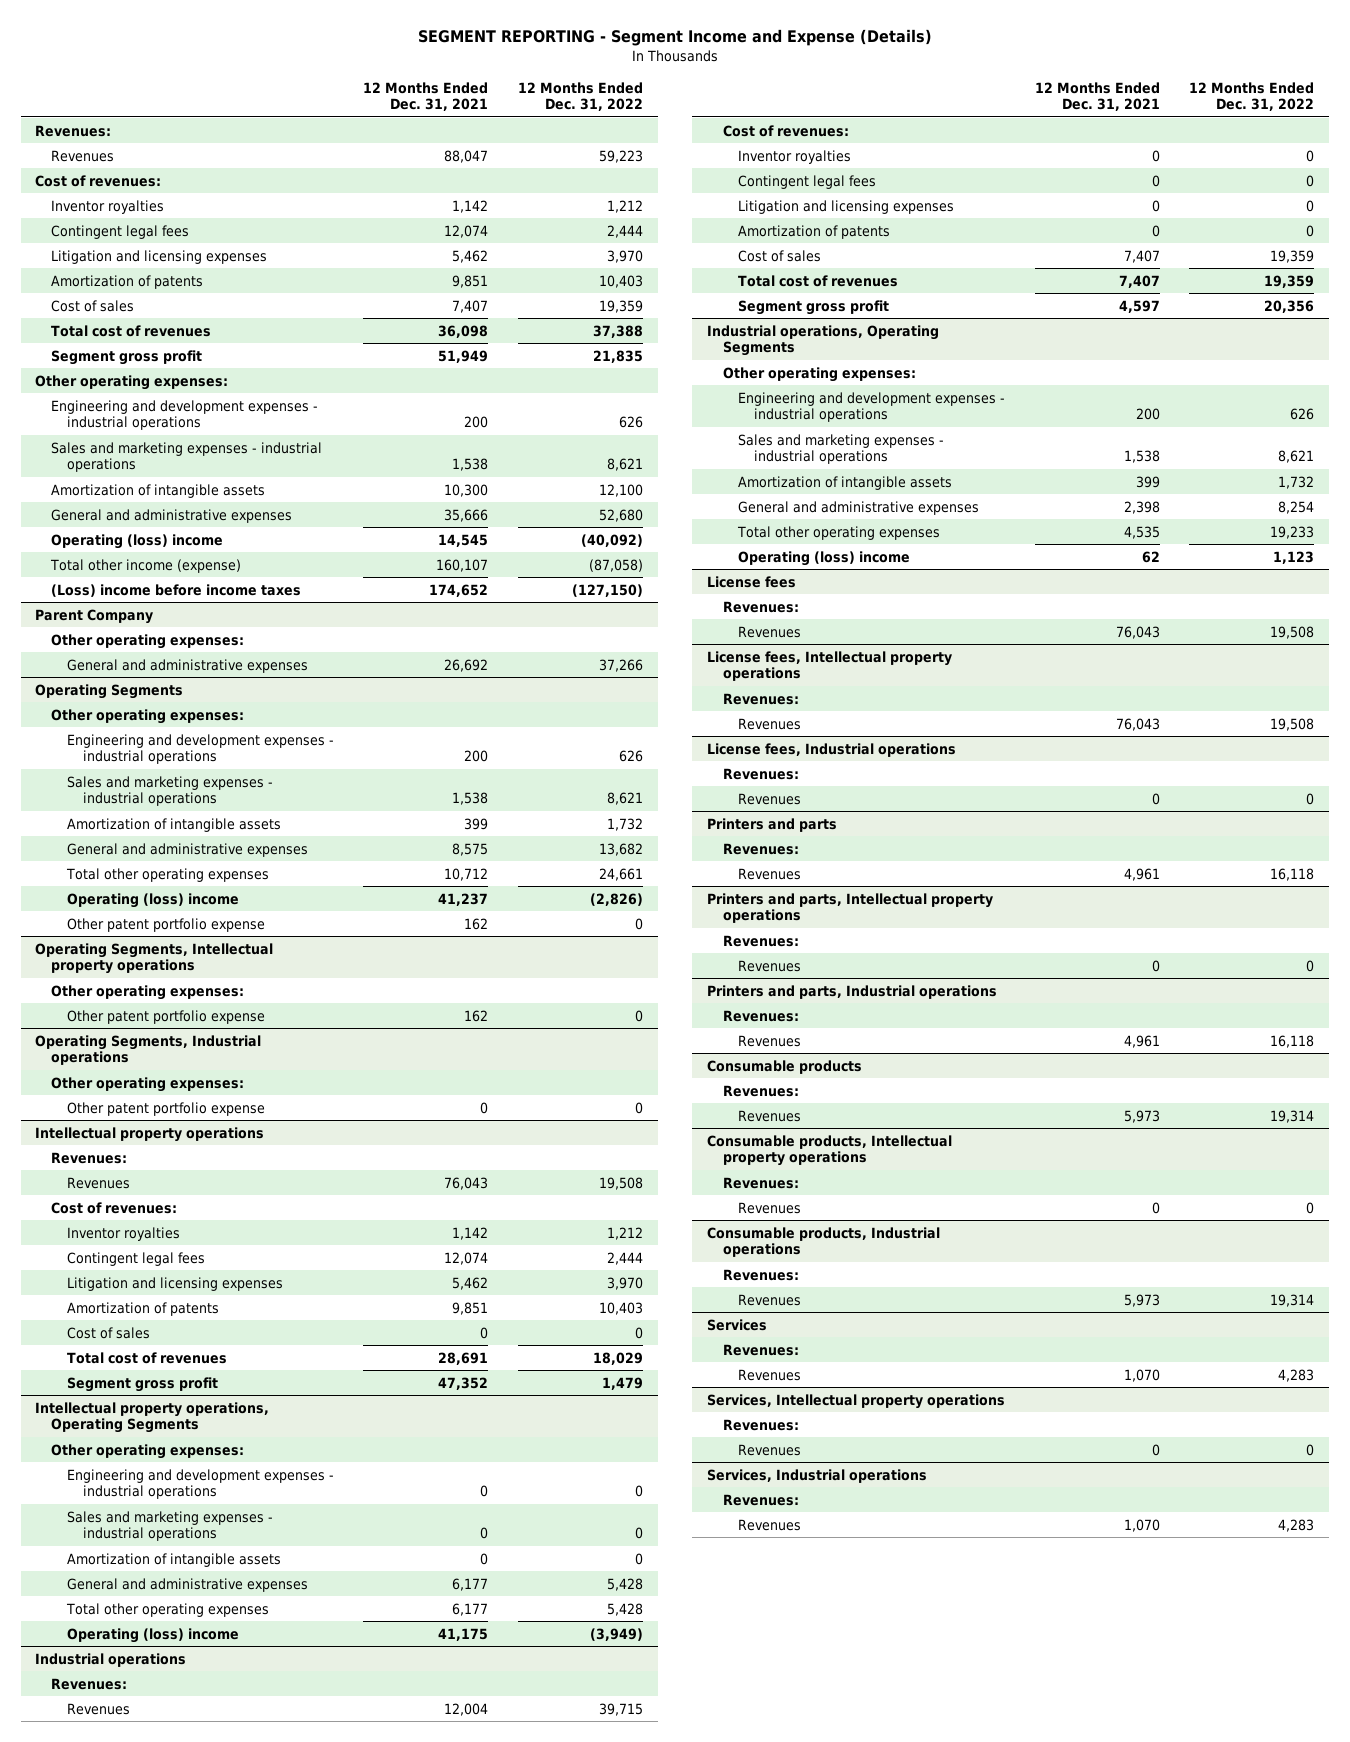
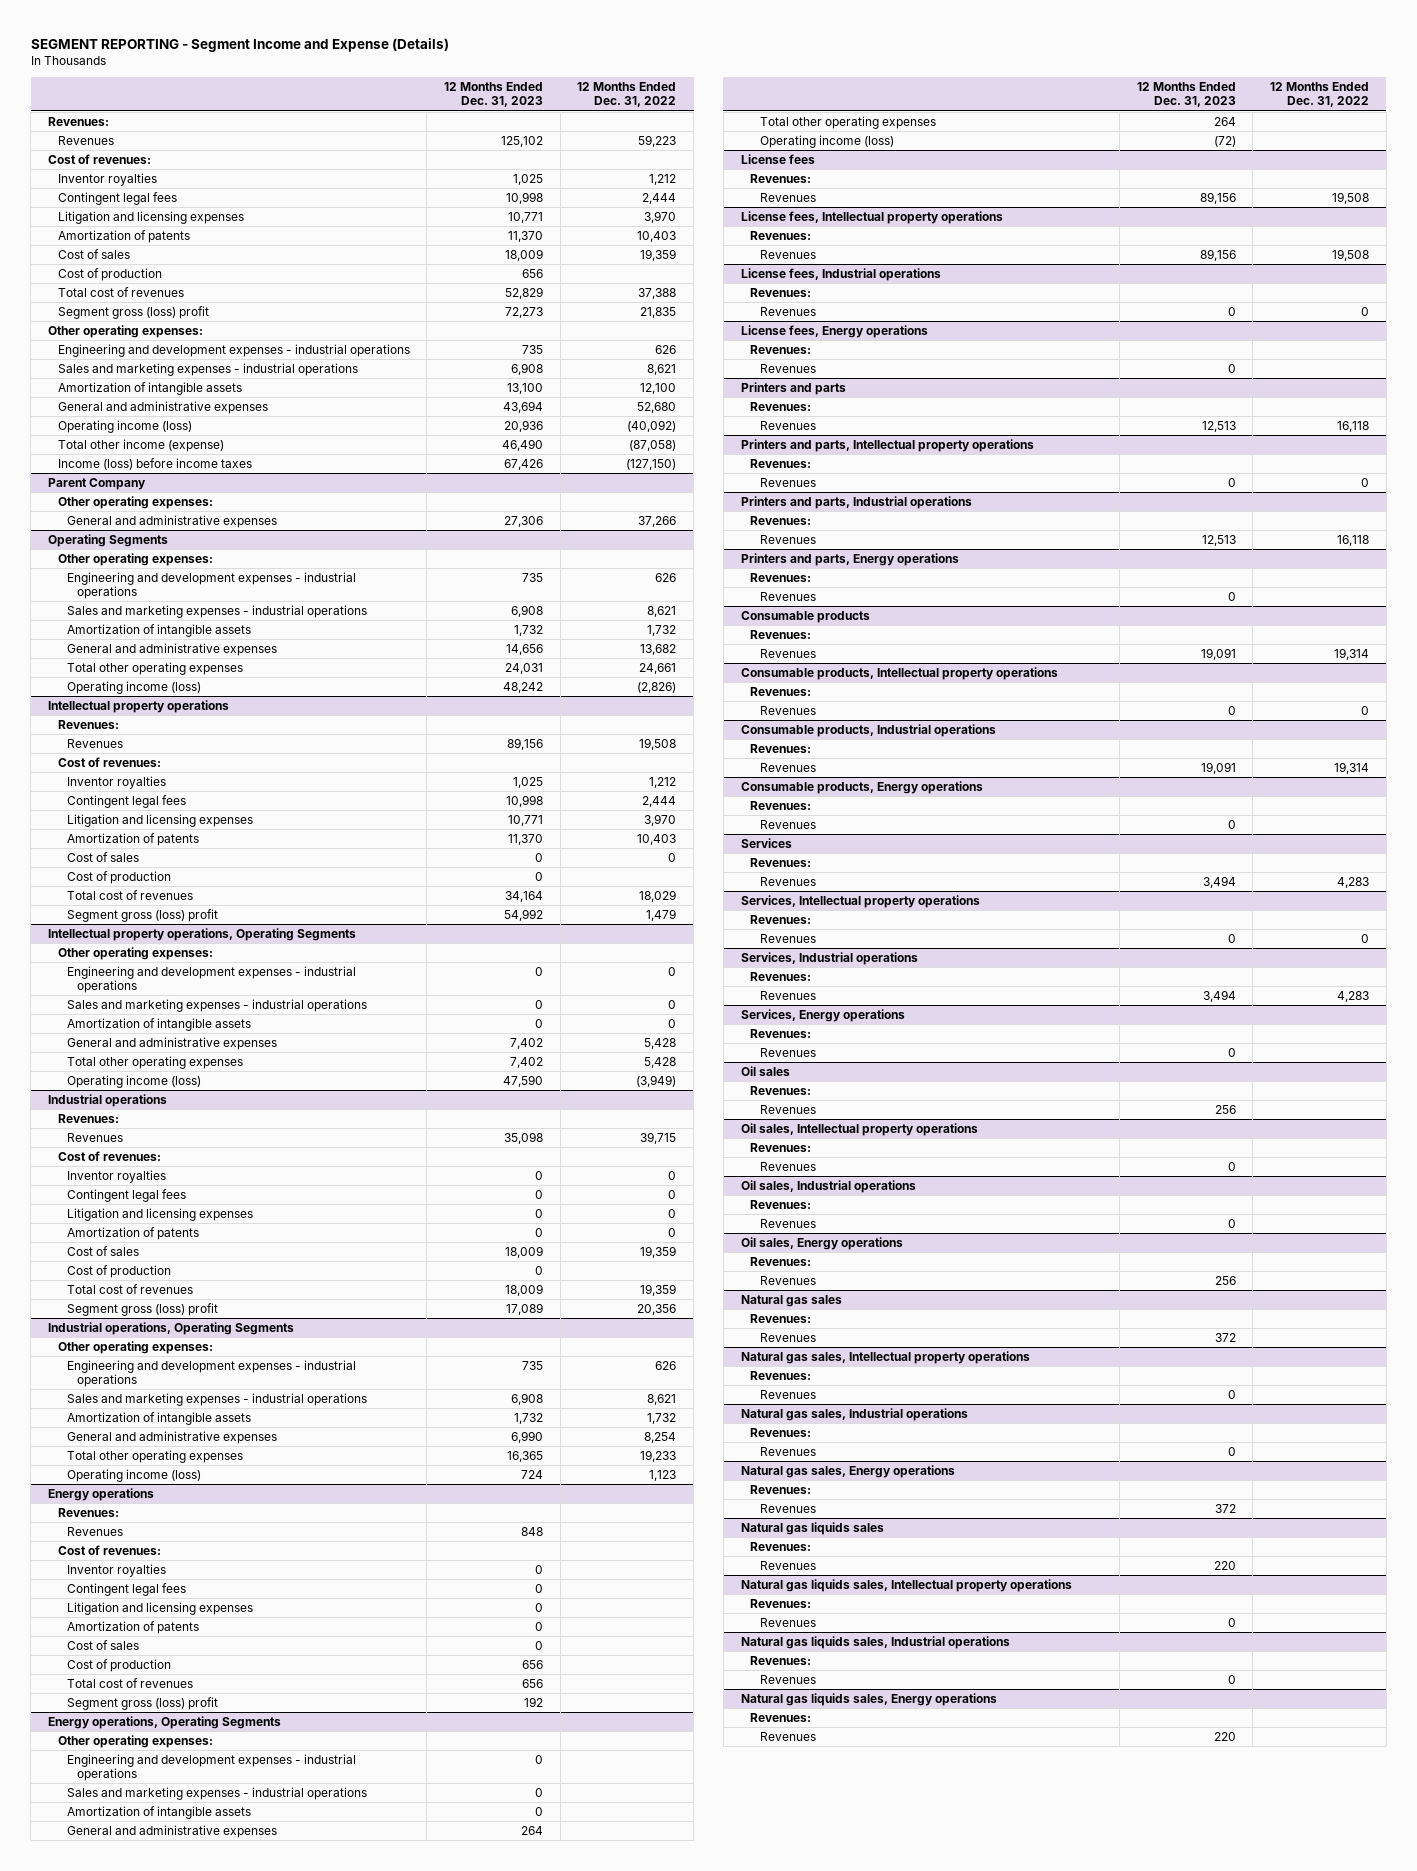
[363,81,489,112] 12 Months Ended Dec. 31, 2021 -> none
none -> [444,82,544,108] 12 Months Ended Dec. 31, 2023
none -> [57,267,162,281] Cost of production
[51,349,203,365] Segment gross profit -> [57,305,209,319] Segment gross (loss) profit
[51,533,224,549] Operating (loss) income -> [57,419,192,433] Operating income (loss)
[51,583,302,597] (Loss) income before income taxes -> [57,457,252,470] Income (loss) before income taxes
[66,917,265,932] Other patent portfolio expense -> none
[35,942,274,975] Operating Segments, Intellectual property operations -> none
[51,984,245,1000] Other operating expenses: -> none
[66,1009,265,1024] Other patent portfolio expense -> none
[35,1034,262,1066] Operating Segments, Industrial operations -> none
[51,1076,245,1092] Other operating expenses: -> none
[66,1101,265,1116] Other patent portfolio expense -> none
[66,892,239,908] Operating (loss) income -> [67,680,202,694] Operating income (loss)
none -> [67,870,172,884] Cost of production
[66,1376,218,1392] Segment gross profit -> [67,908,219,922] Segment gross (loss) profit
[66,1627,239,1643] Operating (loss) income -> [67,1074,202,1088] Operating income (loss)
none -> [67,1264,172,1278] Cost of production
[738,299,890,315] Segment gross profit -> [67,1302,219,1316] Segment gross (loss) profit
[738,550,911,566] Operating (loss) income -> [67,1468,202,1482] Operating income (loss)
none -> [48,1487,155,1501] Energy operations
none -> [57,1507,119,1517] Revenues:
none -> [67,1526,124,1536] Revenues
none -> [57,1544,161,1555] Cost of revenues:
none -> [67,1563,167,1577] Inventor royalties
none -> [67,1582,187,1596] Contingent legal fees
none -> [67,1601,254,1615] Litigation and licensing expenses
none -> [67,1620,200,1634] Amortization of patents
none -> [67,1639,140,1650] Cost of sales
none -> [67,1658,172,1672] Cost of production
none -> [67,1677,194,1688] Total cost of revenues
none -> [67,1696,219,1710] Segment gross (loss) profit
none -> [48,1715,282,1729] Energy operations, Operating Segments
none -> [57,1734,213,1748] Other operating expenses:
none -> [67,1753,357,1782] Engineering and development expenses - industrial operations
none -> [67,1786,368,1800] Sales and marketing expenses - industrial operations
none -> [67,1805,252,1819] Amortization of intangible assets
none -> [67,1824,278,1838] General and administrative expenses
none -> [759,115,936,129] Total other operating expenses
none -> [759,134,894,148] Operating income (loss)
none -> [740,324,928,338] License fees, Energy operations
none -> [750,344,812,354] Revenues:
none -> [759,363,816,373] Revenues
none -> [740,552,959,566] Printers and parts, Energy operations
none -> [750,572,812,582] Revenues:
none -> [759,591,816,601] Revenues
none -> [740,780,983,794] Consumable products, Energy operations
none -> [750,800,812,810] Revenues:
none -> [759,819,816,829] Revenues
none -> [740,1008,905,1022] Services, Energy operations
none -> [750,1028,812,1038] Revenues:
none -> [759,1047,816,1057] Revenues
none -> [740,1065,790,1076] Oil sales
none -> [750,1085,812,1095] Revenues:
none -> [759,1104,816,1114] Revenues
none -> [740,1122,978,1136] Oil sales, Intellectual property operations
none -> [750,1142,812,1152] Revenues:
none -> [759,1161,816,1171] Revenues
none -> [740,1179,916,1193] Oil sales, Industrial operations
none -> [750,1199,812,1209] Revenues:
none -> [759,1218,816,1228] Revenues
none -> [740,1236,903,1250] Oil sales, Energy operations
none -> [750,1256,812,1266] Revenues:
none -> [759,1275,816,1285] Revenues
none -> [740,1294,842,1307] Natural gas sales
none -> [750,1313,812,1323] Revenues:
none -> [759,1332,816,1342] Revenues
none -> [740,1350,1030,1364] Natural gas sales, Intellectual property operations
none -> [750,1370,812,1380] Revenues:
none -> [759,1389,816,1399] Revenues
none -> [740,1407,968,1421] Natural gas sales, Industrial operations
none -> [750,1427,812,1437] Revenues:
none -> [759,1446,816,1456] Revenues
none -> [740,1464,955,1478] Natural gas sales, Energy operations
none -> [750,1484,812,1494] Revenues:
none -> [759,1503,816,1513] Revenues
none -> [740,1521,884,1535] Natural gas liquids sales
none -> [750,1541,812,1551] Revenues:
none -> [759,1560,816,1570] Revenues
none -> [740,1578,1072,1592] Natural gas liquids sales, Intellectual property operations
none -> [750,1598,812,1608] Revenues:
none -> [759,1617,816,1627] Revenues
none -> [740,1635,1010,1649] Natural gas liquids sales, Industrial operations
none -> [750,1655,812,1665] Revenues:
none -> [759,1674,816,1684] Revenues
none -> [740,1692,997,1706] Natural gas liquids sales, Energy operations
none -> [750,1712,812,1722] Revenues:
none -> [759,1731,816,1741] Revenues

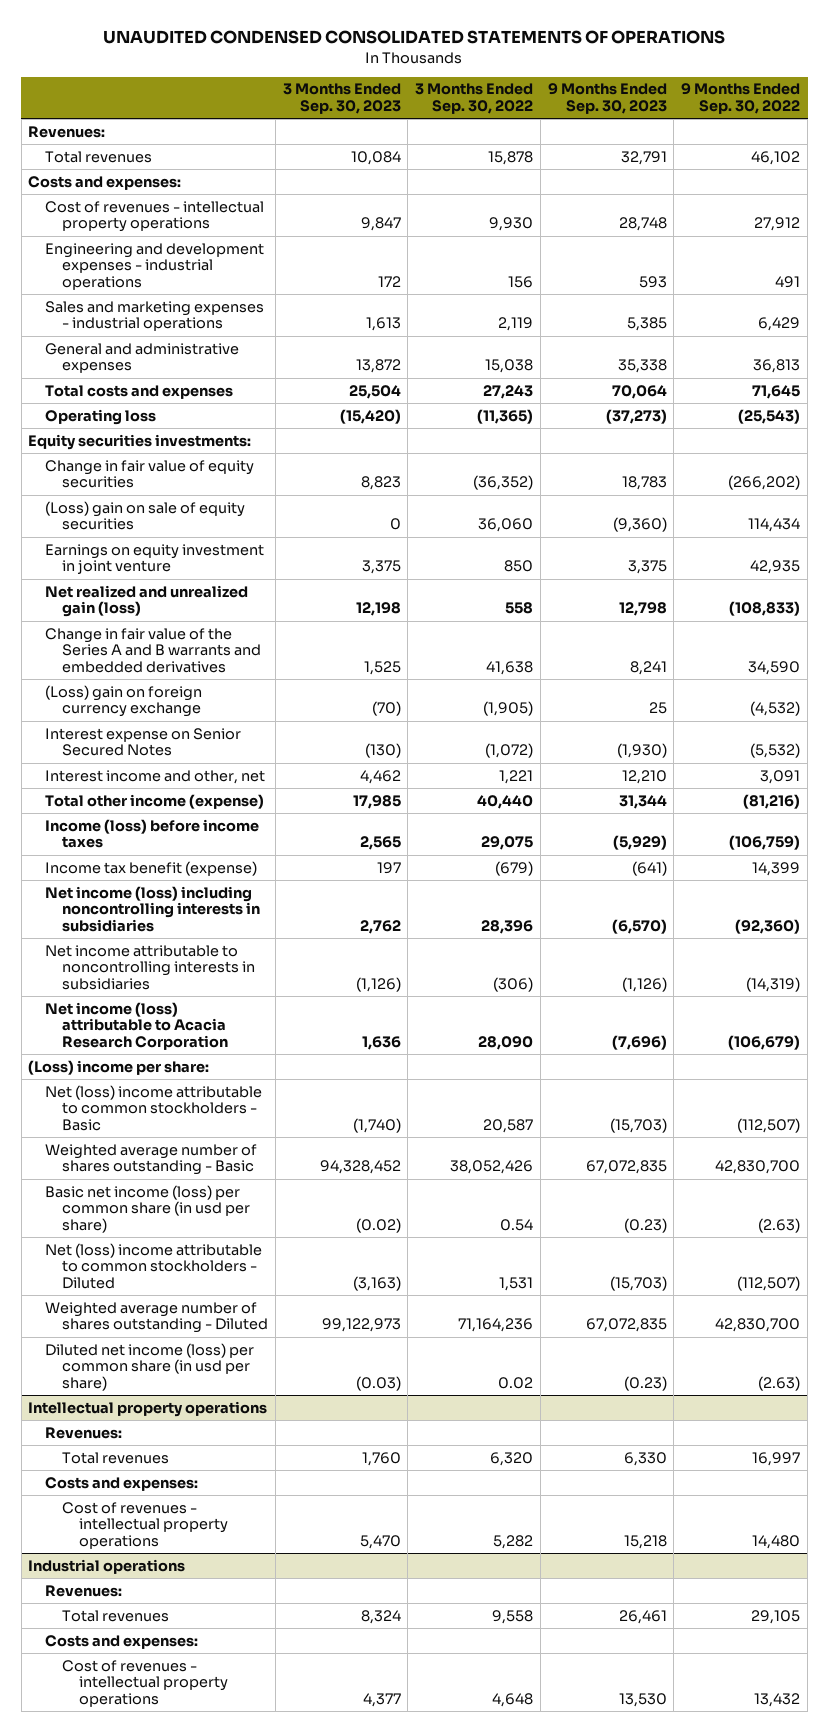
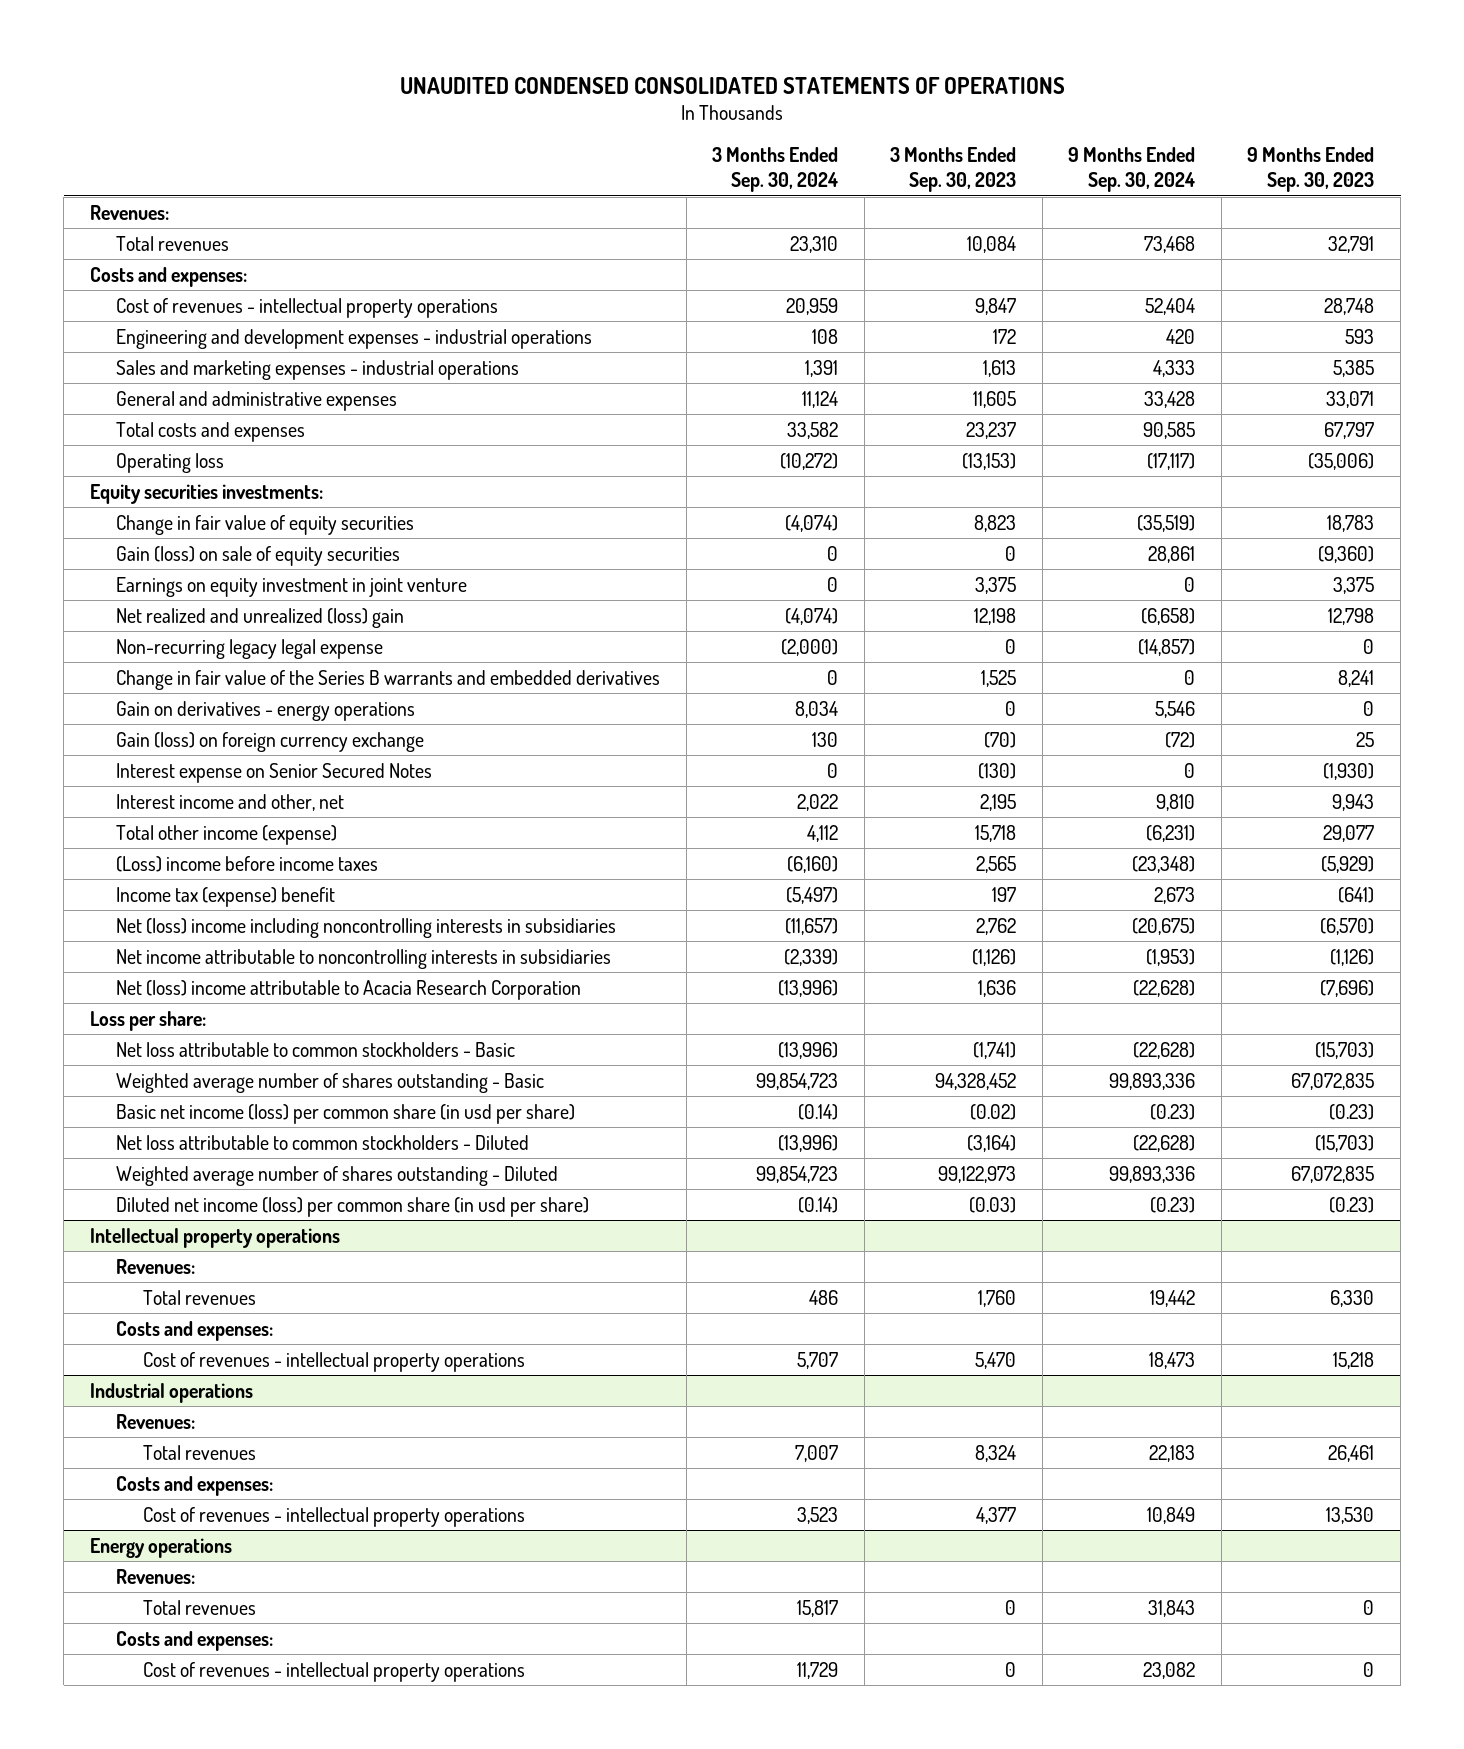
[415,83,534,115] 3 Months Ended Sep. 30, 2022 -> none
[681,83,801,115] 9 Months Ended Sep. 30, 2022 -> none
none -> [712,147,839,193] 3 Months Ended Sep. 30, 2024
none -> [1068,147,1196,193] 9 Months Ended Sep. 30, 2024
[355,359,401,374] 13,872 -> [973,390,1017,408] 11,605
[617,359,667,374] 35,338 -> [1326,390,1375,408] 33,071
[348,384,401,399] 25,504 -> [966,421,1017,439] 23,237
[611,384,667,399] 70,064 -> [1324,421,1375,439] 67,797
[339,408,401,424] (15,420) -> [962,452,1017,470] (13,153)
[605,408,667,424] (37,273) -> [1308,452,1375,470] (35,006)
[45,500,246,531] (Loss) gain on sale of equity securities -> [116,545,401,566] Gain (loss) on sale of equity securities
[45,584,249,618] Net realized and unrealized gain (loss) -> [116,607,405,628] Net realized and unrealized (loss) gain
none -> [116,638,384,659] Non-recurring legacy legal expense
[45,627,262,674] Change in fair value of the Series A and B warrants and embedded derivatives -> [116,669,661,690] Change in fair value of the Series B warrants and embedded derivatives
none -> [116,700,416,721] Gain on derivatives - energy operations
[45,684,203,718] (Loss) gain on foreign currency exchange -> [116,731,425,752] Gain (loss) on foreign currency exchange
[359,769,401,784] 4,462 -> [980,793,1017,811] 2,195
[621,769,667,784] 12,210 -> [1332,793,1375,811] 9,943
[352,794,401,809] 17,985 -> [975,824,1017,842] 15,718
[618,794,667,809] 31,344 -> [1323,824,1375,842] 29,077
[45,818,260,849] Income (loss) before income taxes -> [116,855,379,872] (Loss) income before income taxes
[45,860,258,876] Income tax benefit (expense) -> [116,886,336,907] Income tax (expense) benefit
[45,885,261,933] Net income (loss) including noncontrolling interests in subsidiaries -> [116,917,617,938] Net (loss) income including noncontrolling interests in subsidiaries
[45,1001,229,1051] Net income (loss) attributable to Acacia Research Corporation -> [116,979,582,1000] Net (loss) income attributable to Acacia Research Corporation
[28,1059,210,1075] (Loss) income per share: -> [89,1010,206,1031] Loss per share:
[45,1084,263,1132] Net (loss) income attributable to common stockholders - Basic -> [116,1041,516,1057] Net loss attributable to common stockholders - Basic
[352,1118,401,1134] (1,740) -> [973,1041,1017,1059] (1,741)
[45,1242,263,1290] Net (loss) income attributable to common stockholders - Diluted -> [116,1134,530,1150] Net loss attributable to common stockholders - Diluted
[352,1276,401,1292] (3,163) -> [967,1134,1017,1152] (3,164)
none -> [89,1537,232,1558] Energy operations
none -> [116,1568,196,1584] Revenues:
none -> [142,1599,256,1615] Total revenues
none -> [116,1630,274,1651] Costs and expenses:
none -> [142,1661,525,1682] Cost of revenues - intellectual property operations

